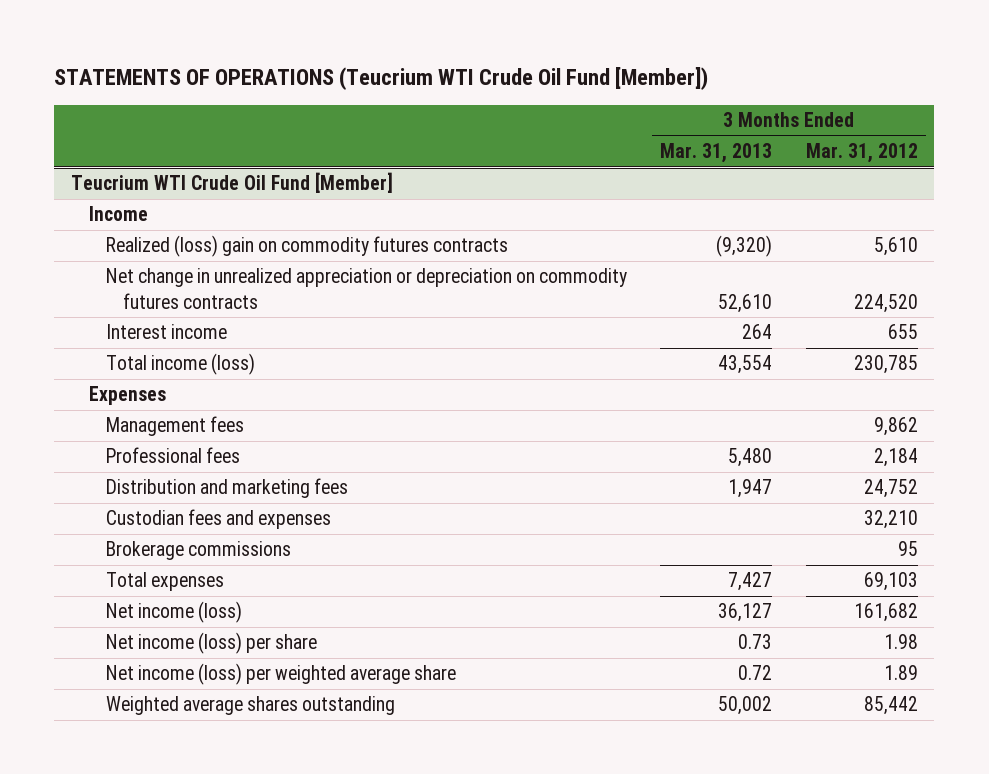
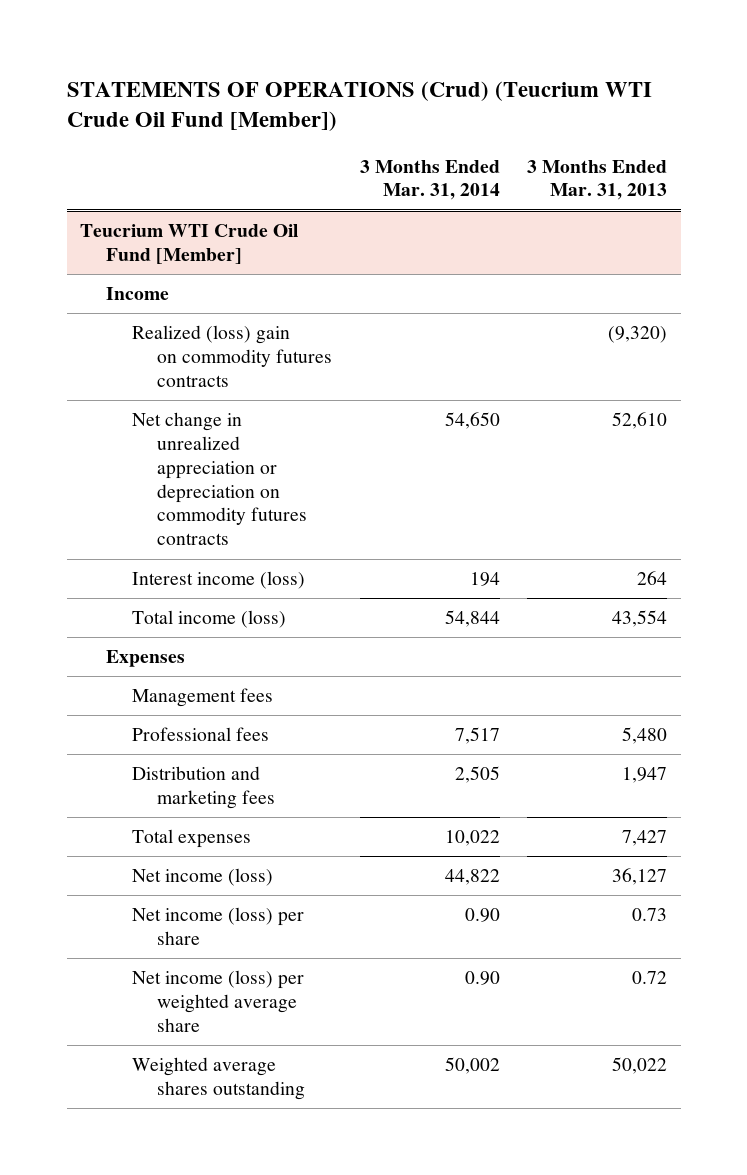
[54,67,709,91] STATEMENTS OF OPERATIONS (Teucrium WTI Crude Oil Fund [Member]) -> [66,80,652,132] STATEMENTS OF OPERATIONS (Crud) (Teucrium WTI Crude Oil Fund [Member])
[805,143,918,164] Mar. 31, 2012 -> none
none -> [359,159,500,201] 3 Months Ended Mar. 31, 2014
[106,324,228,340] Interest income -> [131,571,305,590] Interest income (loss)
[106,509,332,530] Custodian fees and expenses -> none
[106,541,292,561] Brokerage commissions -> none
[718,696,773,716] 50,002 -> [612,1057,668,1075] 50,022

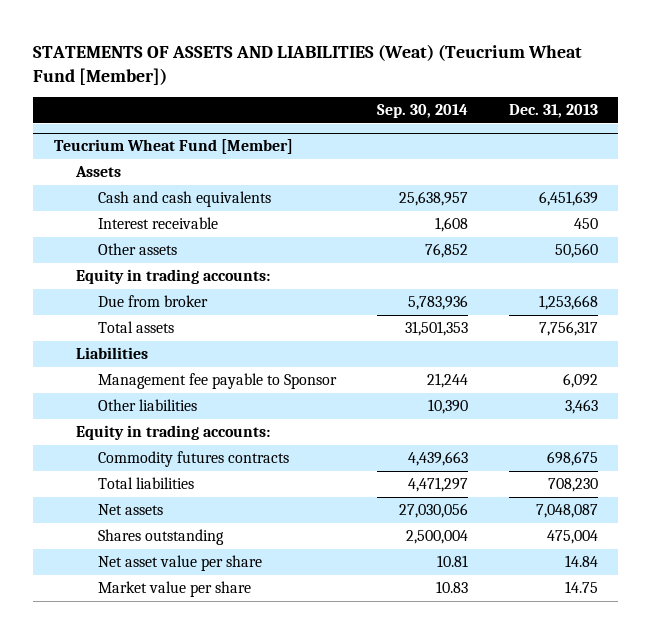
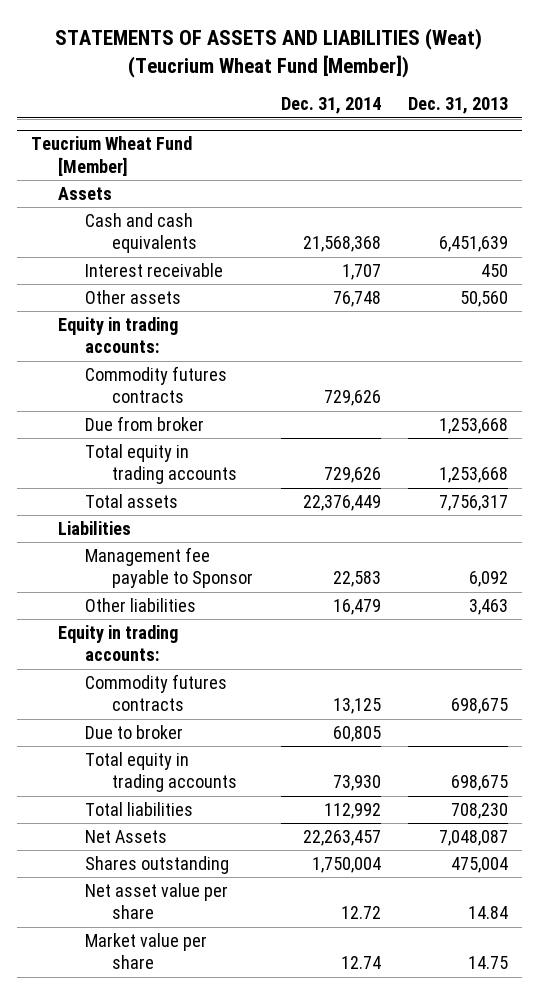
[376,104,468,119] Sep. 30, 2014 -> none
none -> [280,97,381,115] Dec. 31, 2014
none -> [84,365,227,404] Commodity futures contracts
none -> [84,443,238,485] Total equity in trading accounts
none -> [84,724,183,739] Due to broker
none -> [84,751,238,793] Total equity in trading accounts
[98,504,164,516] Net assets -> [84,829,167,843] Net Assets

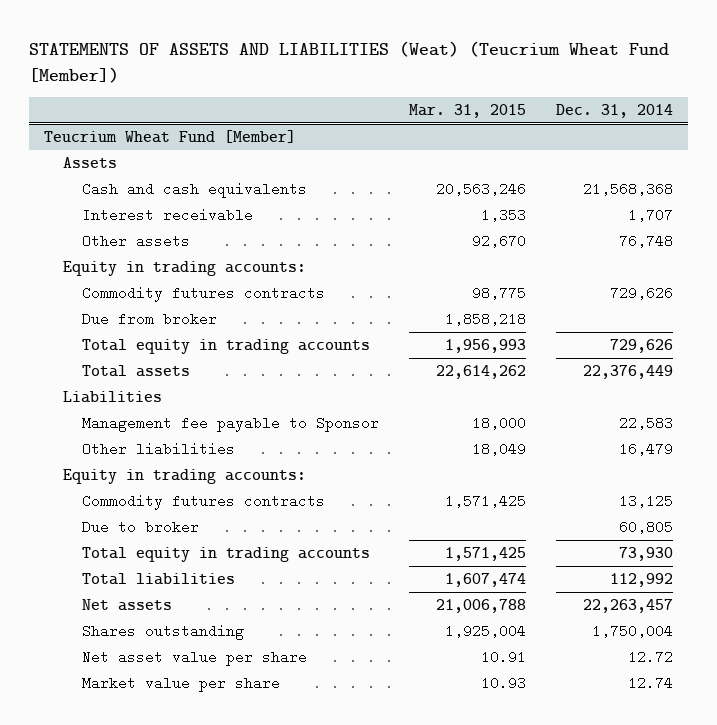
[408,97,509,115] Dec. 31, 2013 -> none
none -> [408,104,526,119] Mar. 31, 2015
[84,829,167,843] Net Assets -> [82,598,173,611] Net assets

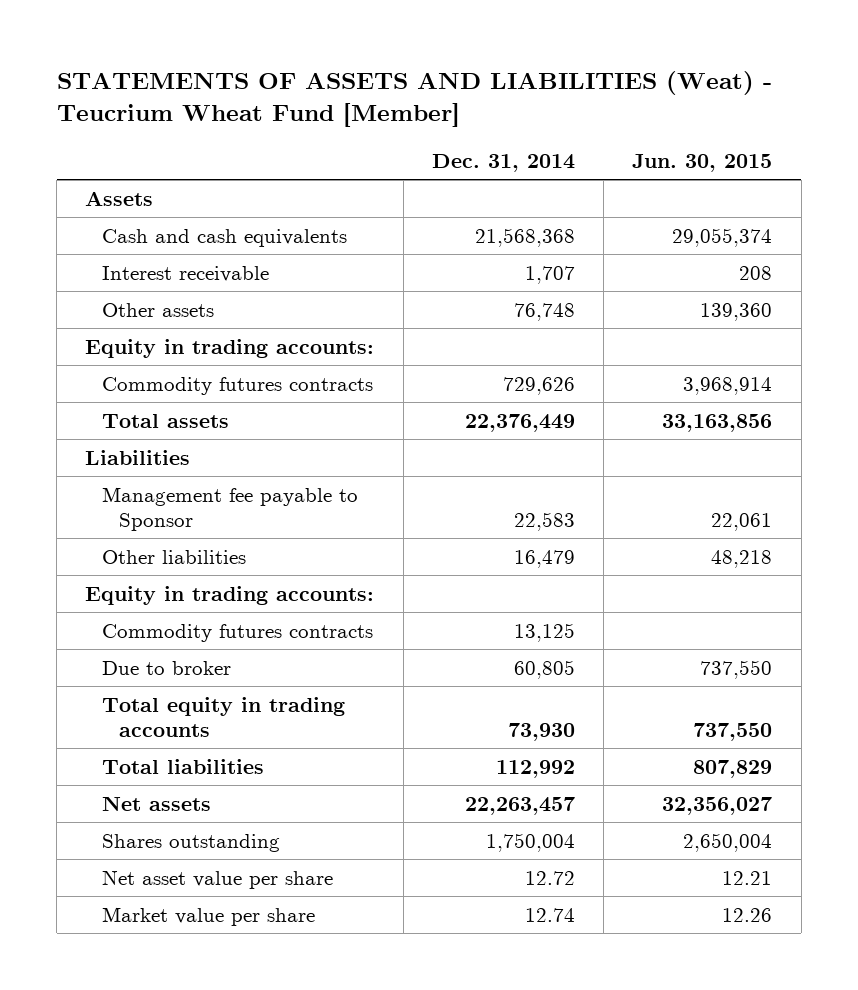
[29,40,670,83] STATEMENTS OF ASSETS AND LIABILITIES (Weat) (Teucrium Wheat Fund [Member]) -> [56,70,772,128] STATEMENTS OF ASSETS AND LIABILITIES (Weat) - Teucrium Wheat Fund [Member]
[408,104,526,119] Mar. 31, 2015 -> none
none -> [632,153,773,172] Jun. 30, 2015
[43,129,296,143] Teucrium Wheat Fund [Member] -> none
[82,311,218,326] Due from broker -> none
[82,338,371,354] Total equity in trading accounts -> none

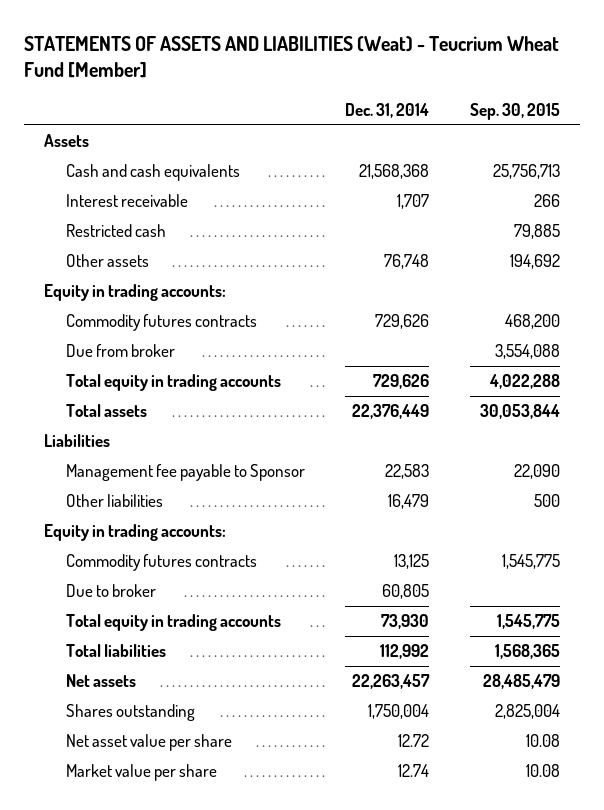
[632,153,773,172] Jun. 30, 2015 -> none
none -> [469,102,560,120] Sep. 30, 2015
none -> [65,224,166,238] Restricted cash
none -> [65,344,175,358] Due from broker
none -> [65,374,281,392] Total equity in trading accounts

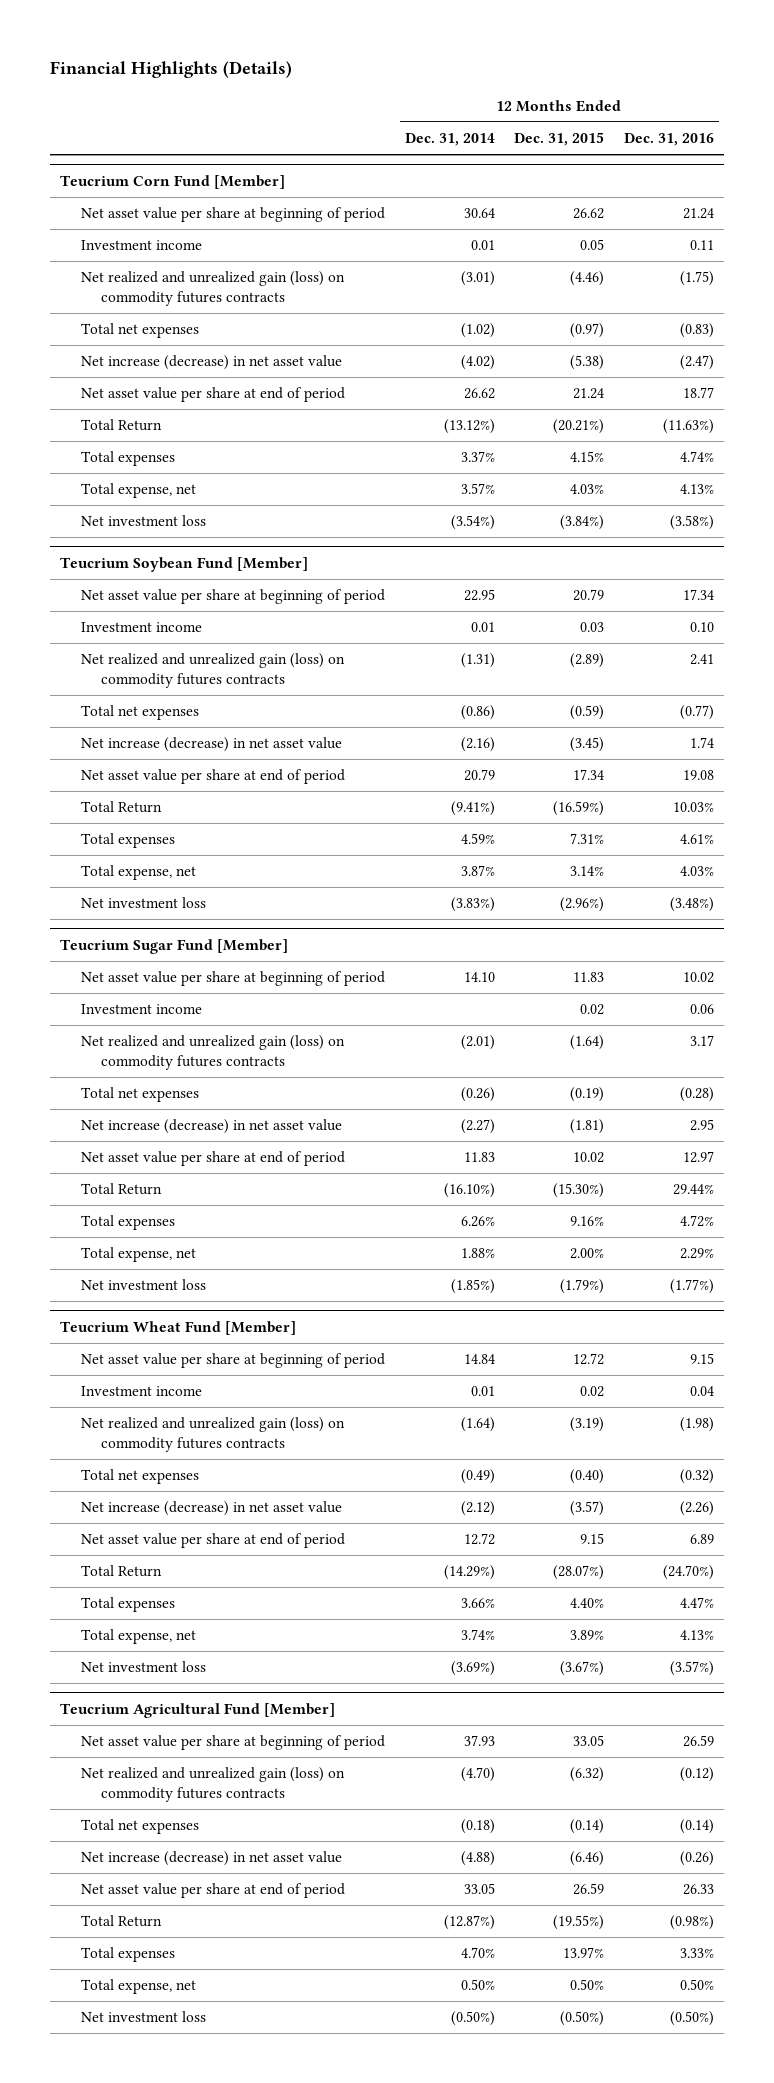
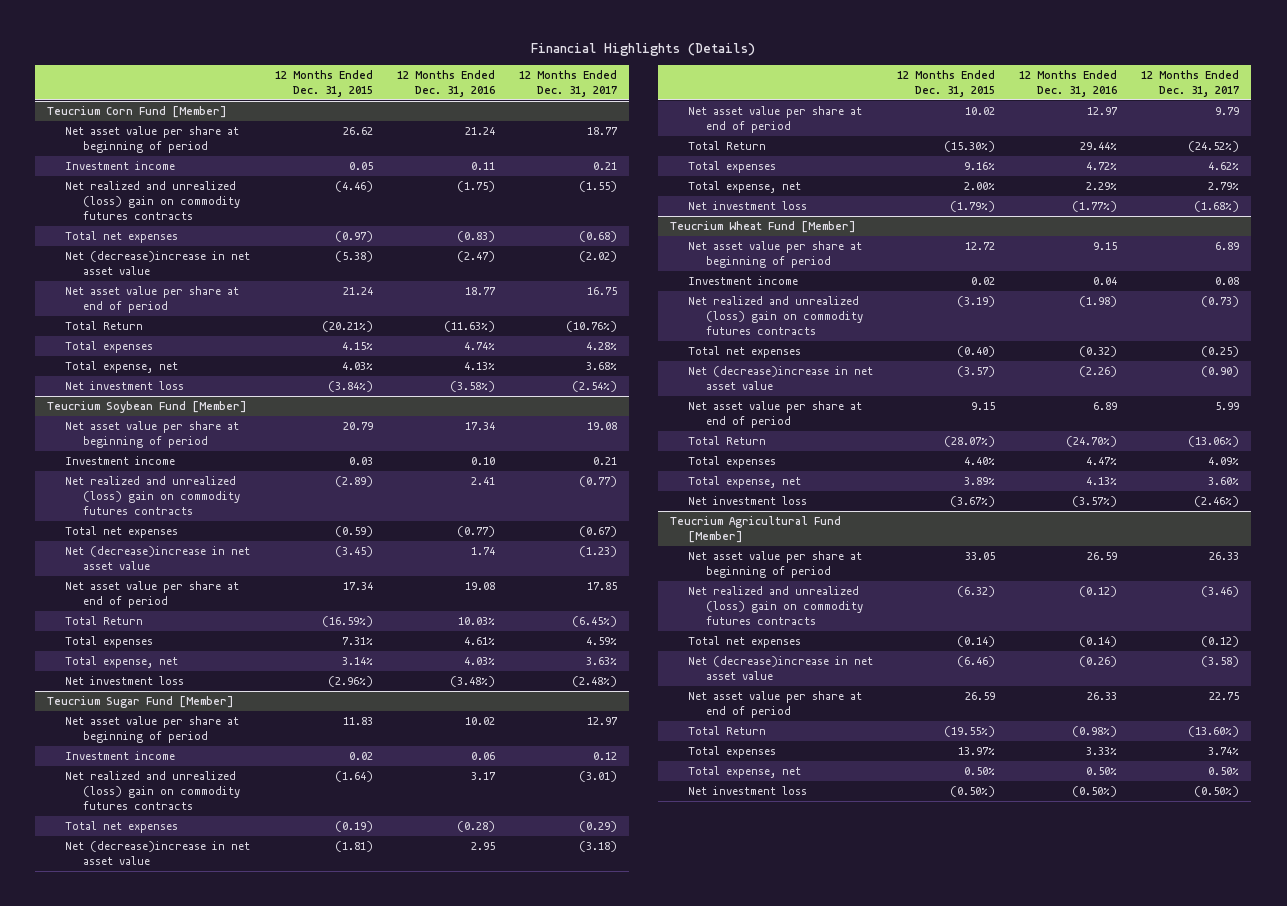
[404,133,495,147] Dec. 31, 2014 -> none
none -> [518,69,617,97] 12 Months Ended Dec. 31, 2017
[80,271,345,306] Net realized and unrealized gain (loss) on commodity futures contracts -> [65,180,241,220] Net realized and unrealized (loss) gain on commodity futures contracts
[80,355,342,371] Net increase (decrease) in net asset value -> [65,250,251,275] Net (decrease)increase in net asset value
[80,653,345,688] Net realized and unrealized gain (loss) on commodity futures contracts -> [65,475,241,515] Net realized and unrealized (loss) gain on commodity futures contracts
[80,737,342,753] Net increase (decrease) in net asset value -> [65,545,251,570] Net (decrease)increase in net asset value
[80,1035,345,1070] Net realized and unrealized gain (loss) on commodity futures contracts -> [65,770,241,810] Net realized and unrealized (loss) gain on commodity futures contracts
[80,1119,342,1135] Net increase (decrease) in net asset value -> [65,840,251,865] Net (decrease)increase in net asset value
[80,1417,345,1452] Net realized and unrealized gain (loss) on commodity futures contracts -> [687,295,863,335] Net realized and unrealized (loss) gain on commodity futures contracts
[80,1501,342,1517] Net increase (decrease) in net asset value -> [687,365,873,390] Net (decrease)increase in net asset value
[80,1767,345,1802] Net realized and unrealized gain (loss) on commodity futures contracts -> [687,585,863,625] Net realized and unrealized (loss) gain on commodity futures contracts
[80,1851,342,1867] Net increase (decrease) in net asset value -> [687,655,873,680] Net (decrease)increase in net asset value

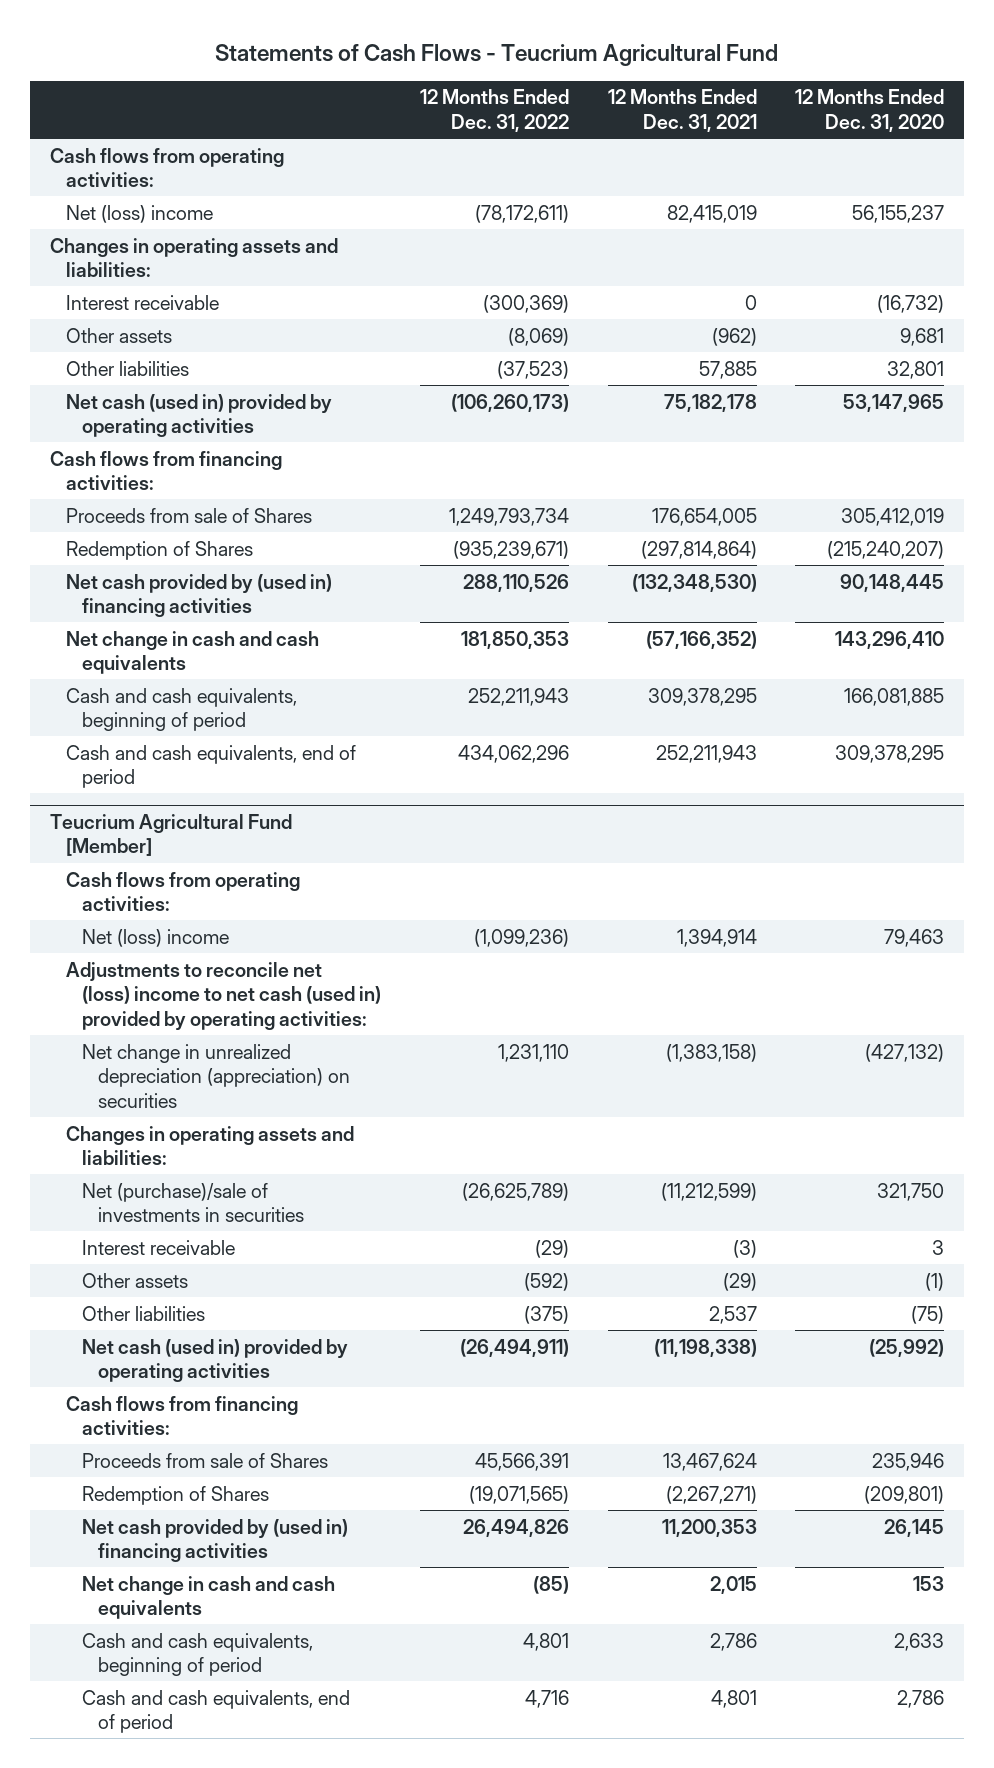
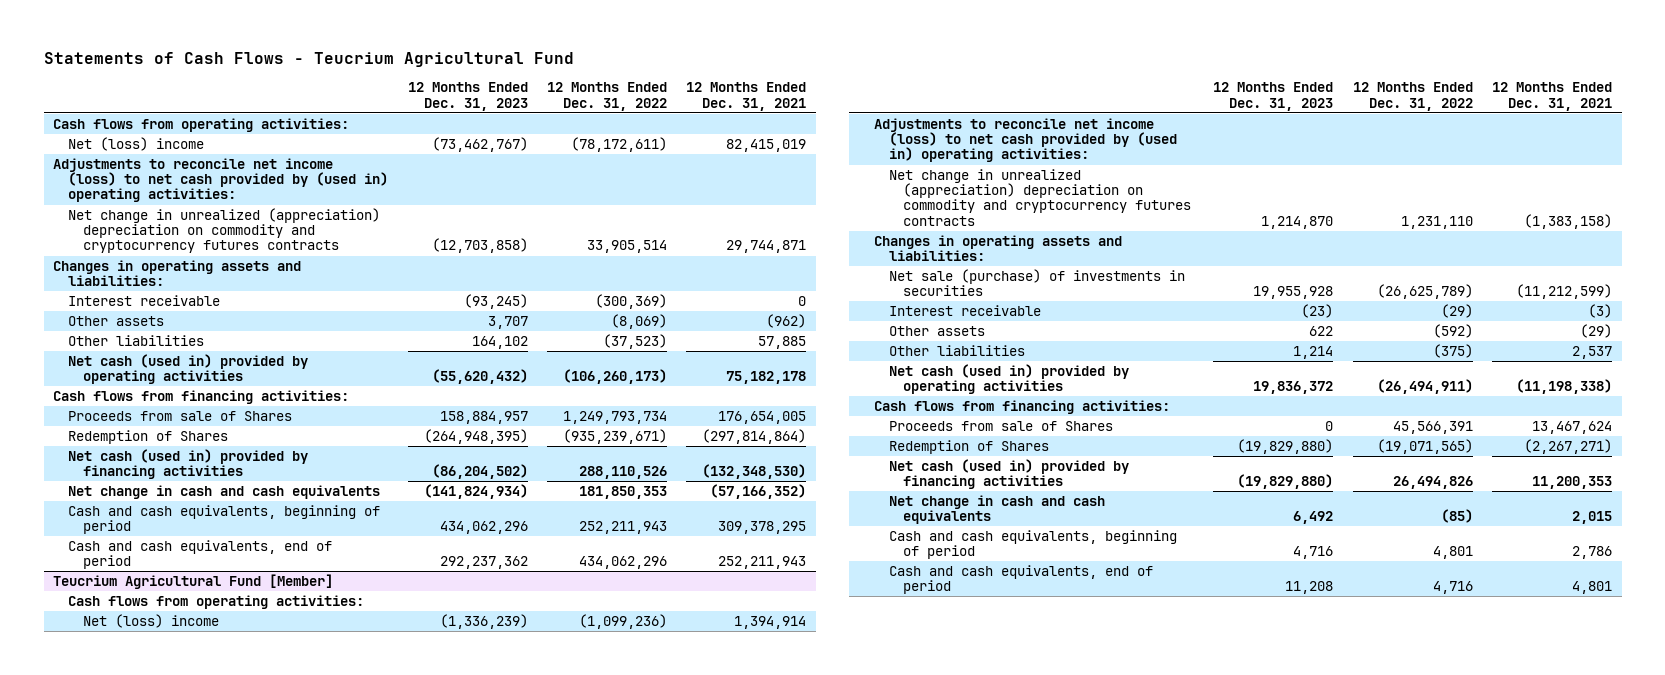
[795,89,945,133] 12 Months Ended Dec. 31, 2020 -> none
none -> [407,82,528,111] 12 Months Ended Dec. 31, 2023
none -> [53,157,389,203] Adjustments to reconcile net income (loss) to net cash provided by (used in) operating activities:
none -> [68,207,381,254] Net change in unrealized (appreciation) depreciation on commodity and cryptocurrency futures contracts
[65,573,332,618] Net cash provided by (used in) financing activities -> [68,448,309,480] Net cash (used in) provided by financing activities
[65,961,381,1030] Adjustments to reconcile net (loss) income to net cash (used in) provided by operating activities: -> [873,117,1177,163] Adjustments to reconcile net income (loss) to net cash provided by (used in) operating activities:
[81,1043,350,1108] Net change in unrealized depreciation (appreciation) on securities -> [888,168,1192,226] Net change in unrealized (appreciation) depreciation on commodity and cryptocurrency futures contracts
[81,1182,304,1223] Net (purchase)/sale of investments in securities -> [888,268,1185,297] Net sale (purchase) of investments in securities
[81,1518,348,1563] Net cash provided by (used in) financing activities -> [888,458,1129,490] Net cash (used in) provided by financing activities

